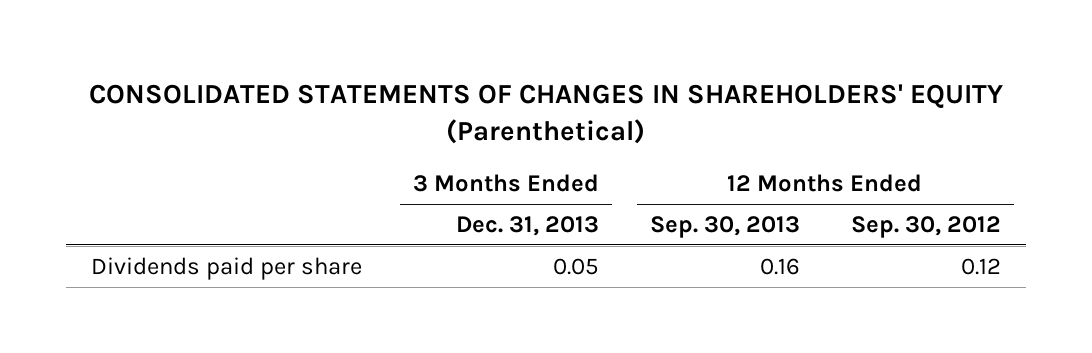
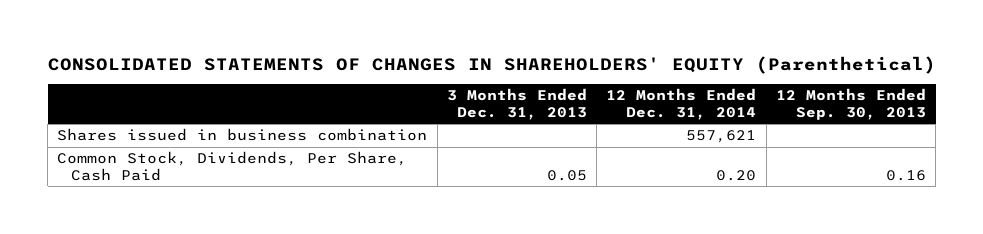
[850,215,1001,238] Sep. 30, 2012 -> none
none -> [606,88,757,120] 12 Months Ended Dec. 31, 2014
none -> [57,128,428,142] Shares issued in business combination
[91,256,363,280] Dividends paid per share -> [57,151,408,181] Common Stock, Dividends, Per Share, Cash Paid

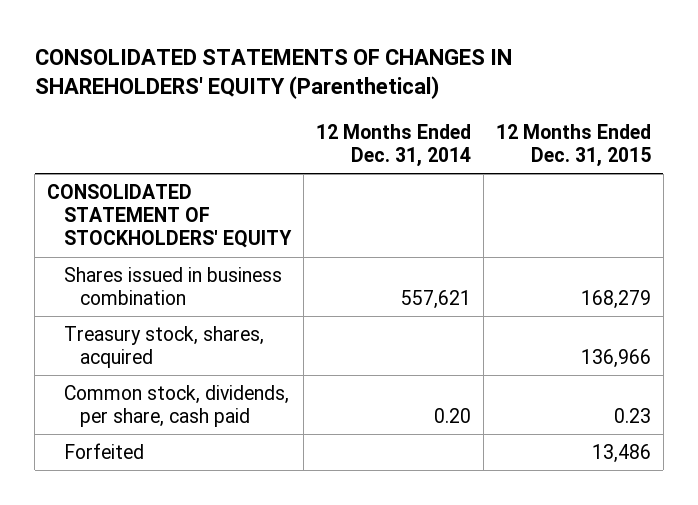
[446,88,587,120] 3 Months Ended Dec. 31, 2013 -> none
[775,88,926,120] 12 Months Ended Sep. 30, 2013 -> none
none -> [495,123,651,167] 12 Months Ended Dec. 31, 2015
none -> [47,183,292,249] CONSOLIDATED STATEMENT OF STOCKHOLDERS' EQUITY
none -> [63,325,264,369] Treasury stock, shares, acquired
[57,151,408,181] Common Stock, Dividends, Per Share, Cash Paid -> [63,384,289,428] Common stock, dividends, per share, cash paid
none -> [63,442,144,459] Forfeited

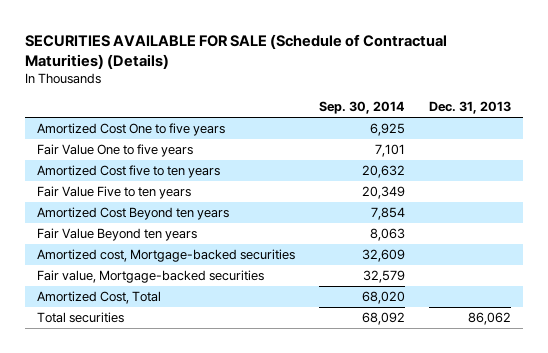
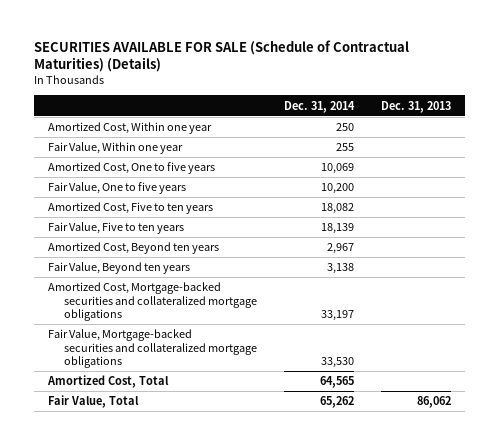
[319,101,406,115] Sep. 30, 2014 -> none
none -> [284,100,356,113] Dec. 31, 2014
none -> [47,122,212,135] Amortized Cost, Within one year
none -> [47,142,183,155] Fair Value, Within one year
[37,122,226,136] Amortized Cost One to five years -> [47,162,215,175] Amortized Cost, One to five years
[37,143,194,157] Fair Value One to five years -> [47,182,186,195] Fair Value, One to five years
[37,164,221,178] Amortized Cost five to ten years -> [47,202,213,215] Amortized Cost, Five to ten years
[37,185,192,199] Fair Value Five to ten years -> [47,222,184,235] Fair Value, Five to ten years
[37,206,230,220] Amortized Cost Beyond ten years -> [47,242,219,255] Amortized Cost, Beyond ten years
[37,227,198,241] Fair Value Beyond ten years -> [47,262,190,275] Fair Value, Beyond ten years
[37,248,296,262] Amortized cost, Mortgage-backed securities -> [47,282,258,321] Amortized Cost, Mortgage-backed securities and collateralized mortgage obligations
[37,269,265,283] Fair value, Mortgage-backed securities -> [47,329,258,368] Fair Value, Mortgage-backed securities and collateralized mortgage obligations
[37,311,125,323] Total securities -> [47,395,139,409] Fair Value, Total

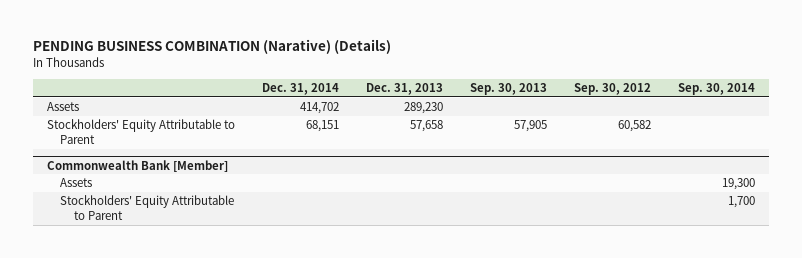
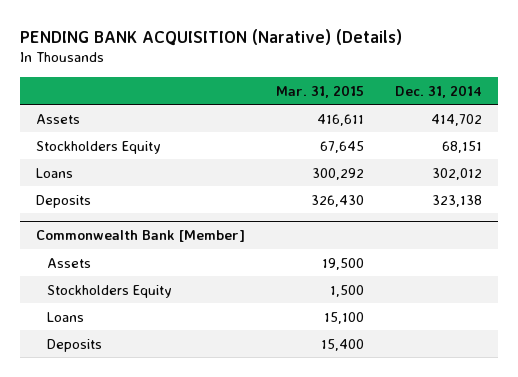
[33,39,392,55] PENDING BUSINESS COMBINATION (Narative) (Details) -> [20,28,403,46] PENDING BANK ACQUISITION (Narative) (Details)
[365,82,443,95] Dec. 31, 2013 -> none
[469,82,547,95] Sep. 30, 2013 -> none
[573,82,651,95] Sep. 30, 2012 -> none
[677,82,755,95] Sep. 30, 2014 -> none
none -> [275,84,364,98] Mar. 31, 2015
[46,119,235,144] Stockholders' Equity Attributable to Parent -> [35,140,161,154] Stockholders Equity
none -> [35,167,73,178] Loans
none -> [35,194,91,208] Deposits
[60,195,235,220] Stockholders' Equity Attributable to Parent -> [46,284,172,298] Stockholders Equity
none -> [46,311,84,322] Loans
none -> [46,338,102,352] Deposits

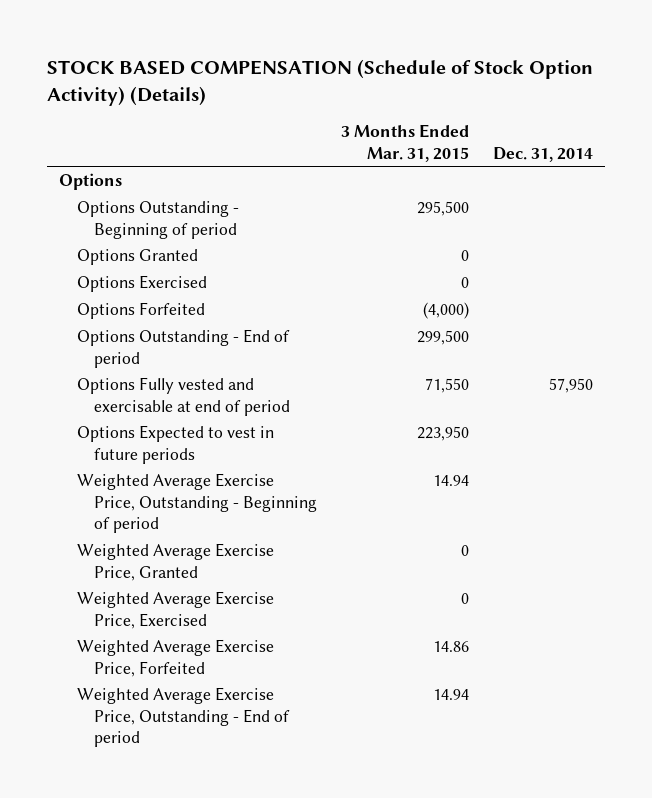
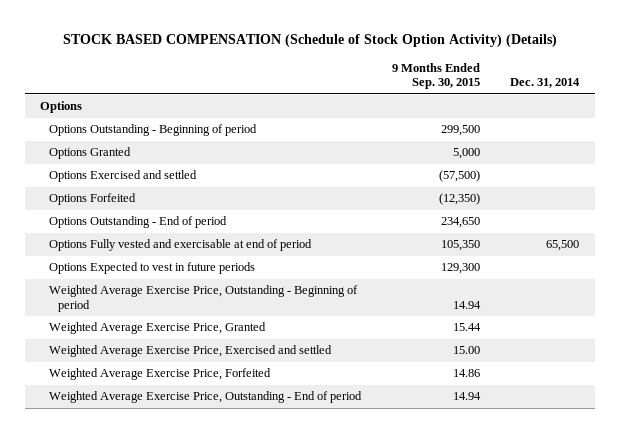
[341,124,470,162] 3 Months Ended Mar. 31, 2015 -> none
none -> [391,62,480,90] 9 Months Ended Sep. 30, 2015
[76,275,207,293] Options Exercised -> [49,170,198,183] Options Exercised and settled
[549,378,594,394] 57,950 -> [546,240,580,252] 65,500
[76,591,274,629] Weighted Average Exercise Price, Exercised -> [49,345,333,358] Weighted Average Exercise Price, Exercised and settled

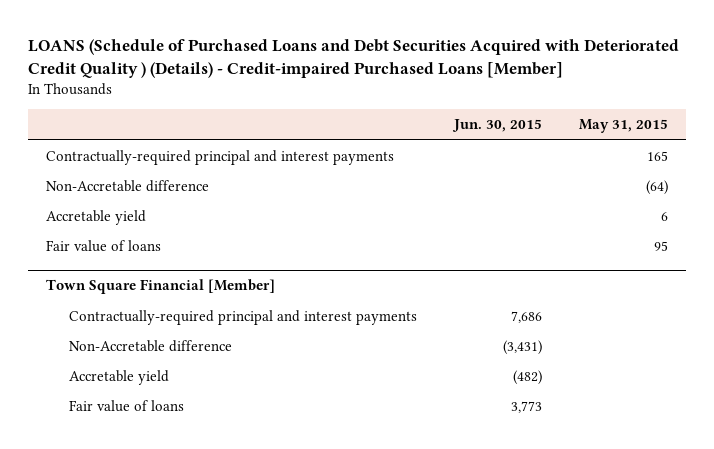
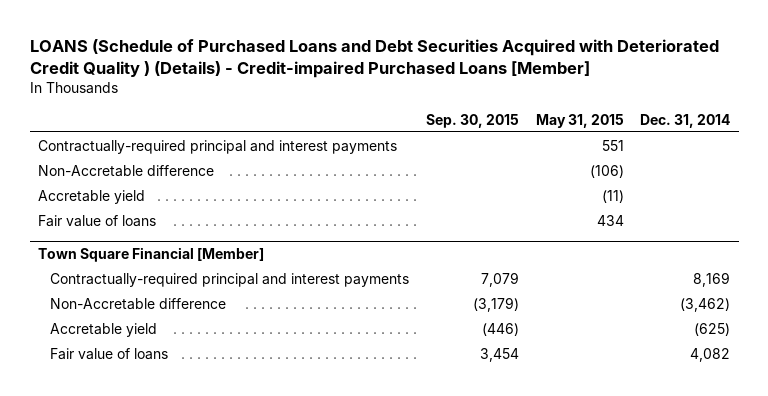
[451,119,542,133] Jun. 30, 2015 -> none
none -> [425,113,519,128] Sep. 30, 2015
none -> [640,113,731,128] Dec. 31, 2014
[646,151,668,162] 165 -> [601,139,624,151] 551
[645,180,668,196] (64) -> [589,164,624,178] (106)
[660,212,668,222] 6 -> [601,189,624,203] (11)
[653,241,668,252] 95 -> [596,214,624,226] 434

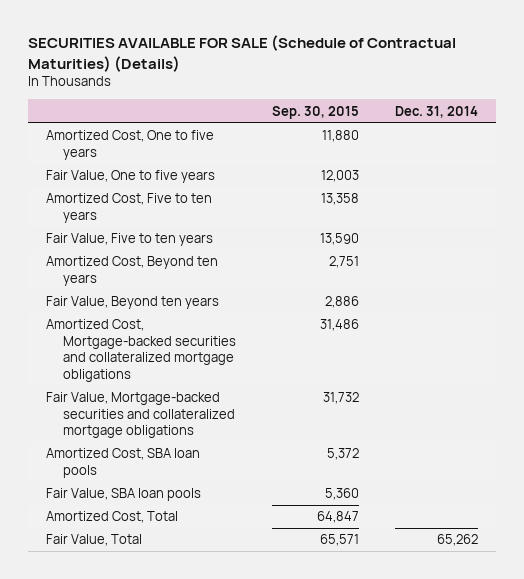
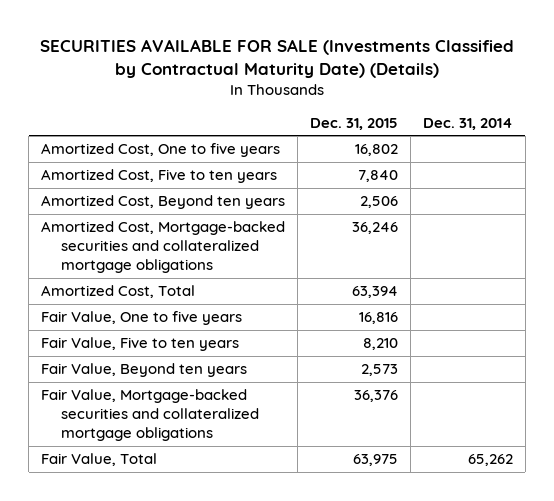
[27,35,456,72] SECURITIES AVAILABLE FOR SALE (Schedule of Contractual Maturities) (Details) -> [40,38,515,78] SECURITIES AVAILABLE FOR SALE (Investments Classified by Contractual Maturity Date) (Details)
[272,105,360,119] Sep. 30, 2015 -> none
none -> [310,117,399,130] Dec. 31, 2015
[46,448,201,478] Amortized Cost, SBA loan pools -> none
[46,488,202,502] Fair Value, SBA loan pools -> none
[46,170,216,184] Fair Value, One to five years -> [41,311,243,326] Fair Value, One to five years
[46,233,214,247] Fair Value, Five to ten years -> [41,337,240,352] Fair Value, Five to ten years
[46,296,220,310] Fair Value, Beyond ten years -> [41,363,248,378] Fair Value, Beyond ten years
[46,392,236,439] Fair Value, Mortgage-backed securities and collateralized mortgage obligations -> [41,389,260,441] Fair Value, Mortgage-backed securities and collateralized mortgage obligations

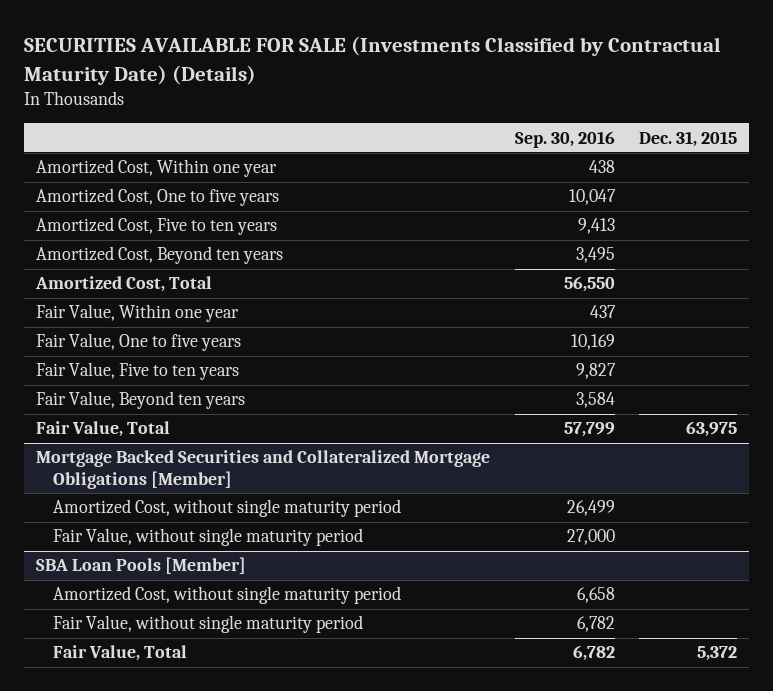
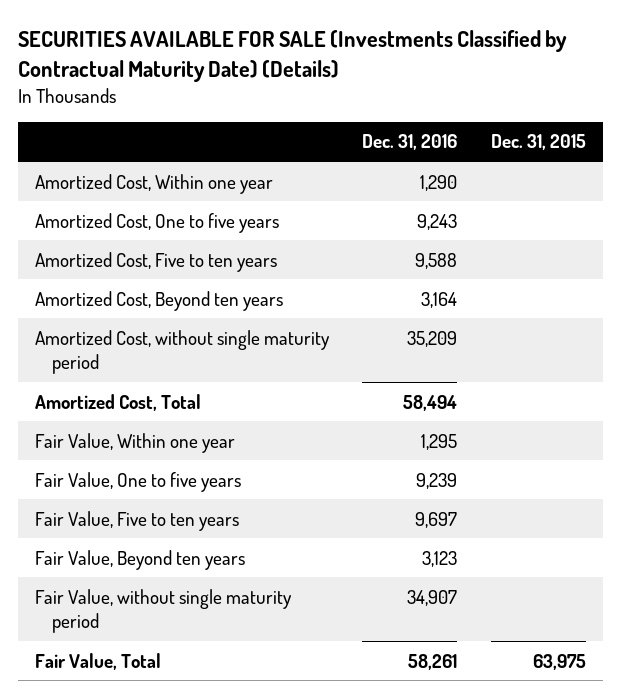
[514,130,615,148] Sep. 30, 2016 -> none
none -> [362,134,458,151] Dec. 31, 2016
none -> [34,329,330,375] Amortized Cost, without single maturity period
none -> [34,588,292,634] Fair Value, without single maturity period
[36,450,491,489] Mortgage Backed Securities and Collateralized Mortgage Obligations [Member] -> none
[53,499,402,518] Amortized Cost, without single maturity period -> none
[53,528,364,547] Fair Value, without single maturity period -> none
[36,557,247,575] SBA Loan Pools [Member] -> none
[53,586,402,605] Amortized Cost, without single maturity period -> none
[53,615,364,634] Fair Value, without single maturity period -> none
[53,645,188,662] Fair Value, Total -> none

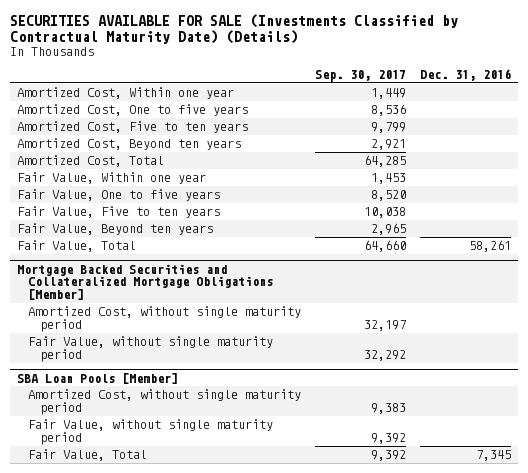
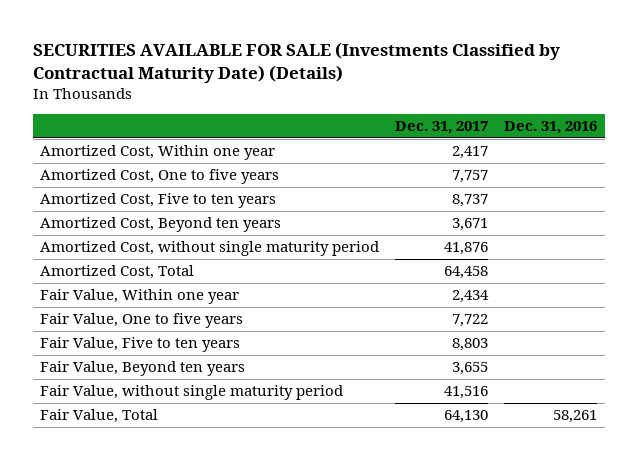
[315,70,407,83] Sep. 30, 2017 -> none
none -> [395,121,489,135] Dec. 31, 2017
none -> [40,241,380,257] Amortized Cost, without single maturity period
none -> [40,385,344,401] Fair Value, without single maturity period
[16,263,274,301] Mortgage Backed Securities and Collateralized Mortgage Obligations [Member] -> none
[28,306,302,332] Amortized Cost, without single maturity period -> none
[28,336,274,362] Fair Value, without single maturity period -> none
[16,372,178,384] SBA Loan Pools [Member] -> none
[28,389,302,415] Amortized Cost, without single maturity period -> none
[28,419,274,445] Fair Value, without single maturity period -> none
[28,449,148,462] Fair Value, Total -> none

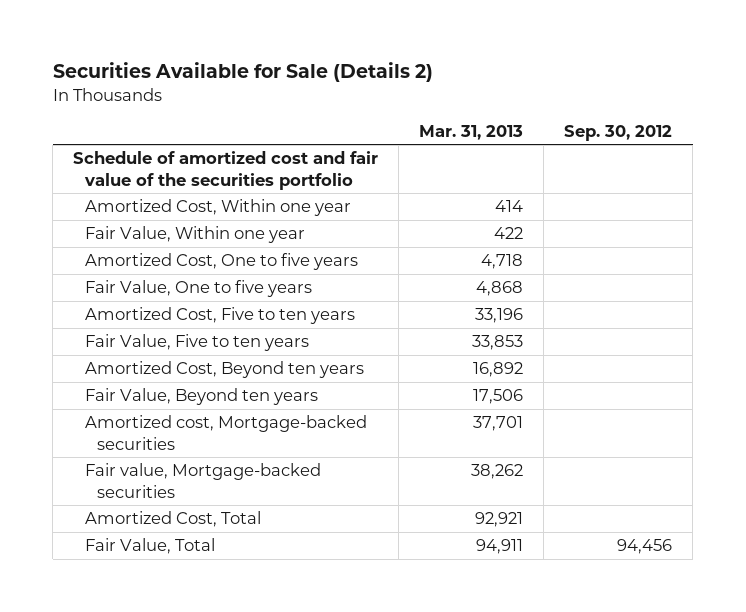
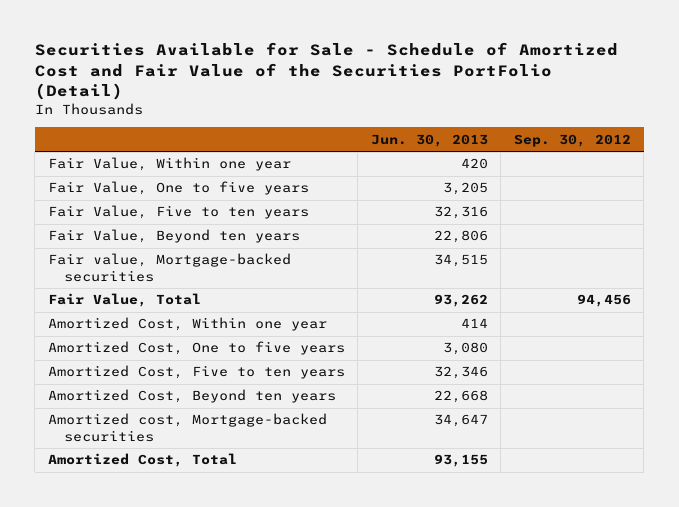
[52,62,433,83] Securities Available for Sale (Details 2) -> [34,42,618,101] Securities Available for Sale - Schedule of Amortized Cost and Fair Value of the Securities PortFolio (Detail)
[419,124,524,140] Mar. 31, 2013 -> none
none -> [370,133,488,147] Jun. 30, 2013
[73,151,379,190] Schedule of amortized cost and fair value of the securities portfolio -> none
[85,199,352,217] Amortized Cost, Within one year -> [47,317,327,332] Amortized Cost, Within one year
[85,253,359,271] Amortized Cost, One to five years -> [47,341,345,356] Amortized Cost, One to five years
[85,307,356,325] Amortized Cost, Five to ten years -> [47,365,345,380] Amortized Cost, Five to ten years
[85,361,365,379] Amortized Cost, Beyond ten years -> [47,389,336,404] Amortized Cost, Beyond ten years
[85,415,368,450] Amortized cost, Mortgage-backed securities -> [47,413,327,443] Amortized cost, Mortgage-backed securities
[85,511,262,528] Amortized Cost, Total -> [47,453,237,468] Amortized Cost, Total

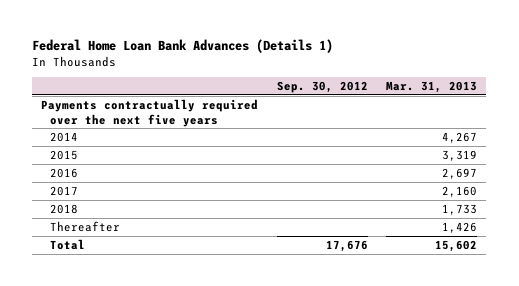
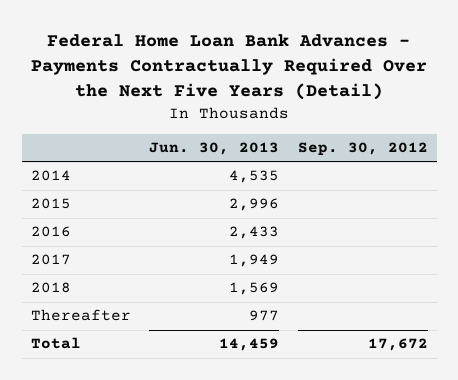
[32,39,334,54] Federal Home Loan Bank Advances (Details 1) -> [31,34,428,101] Federal Home Loan Bank Advances - Payments Contractually Required Over the Next Five Years (Detail)
[386,80,478,93] Mar. 31, 2013 -> none
none -> [149,142,280,156] Jun. 30, 2013
[41,98,259,127] Payments contractually required over the next five years -> none
[325,239,368,252] 17,676 -> [367,338,428,352] 17,672

